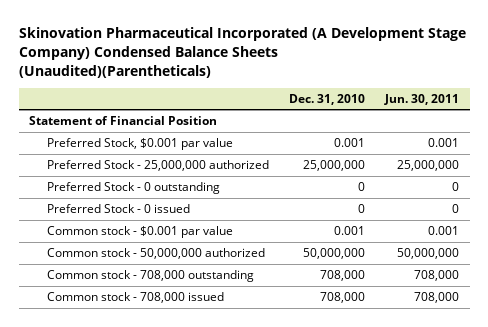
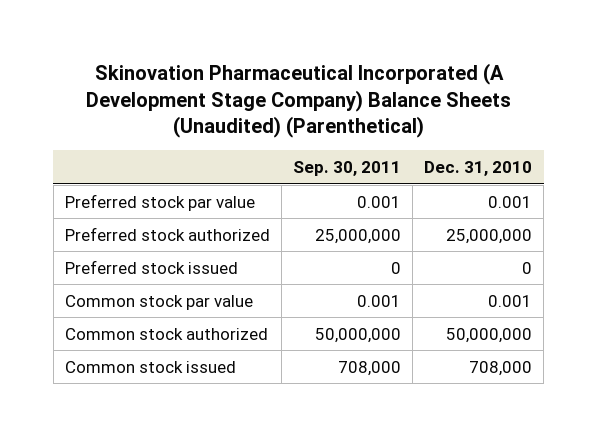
[18,26,466,78] Skinovation Pharmaceutical Incorporated (A Development Stage Company) Condensed Balance Sheets (Unaudited)(Parentheticals) -> [85,62,511,139] Skinovation Pharmaceutical Incorporated (A Development Stage Company) Balance Sheets (Unaudited) (Parenthetical)
[384,93,460,105] Jun. 30, 2011 -> none
none -> [293,161,402,177] Sep. 30, 2011
[29,116,218,126] Statement of Financial Position -> none
[46,182,220,195] Preferred Stock - 0 outstanding -> none
[46,270,254,283] Common stock - 708,000 outstanding -> none
[46,138,233,151] Preferred Stock, $0.001 par value -> [64,193,255,211] Preferred stock par value
[46,160,269,172] Preferred Stock - 25,000,000 authorized -> [64,226,270,241] Preferred stock authorized
[46,204,190,214] Preferred Stock - 0 issued -> [64,259,238,274] Preferred stock issued
[46,226,233,239] Common stock - $0.001 par value -> [64,294,253,310] Common stock par value
[46,248,265,260] Common stock - 50,000,000 authorized -> [64,327,268,340] Common stock authorized
[46,292,224,304] Common stock - 708,000 issued -> [64,360,236,373] Common stock issued

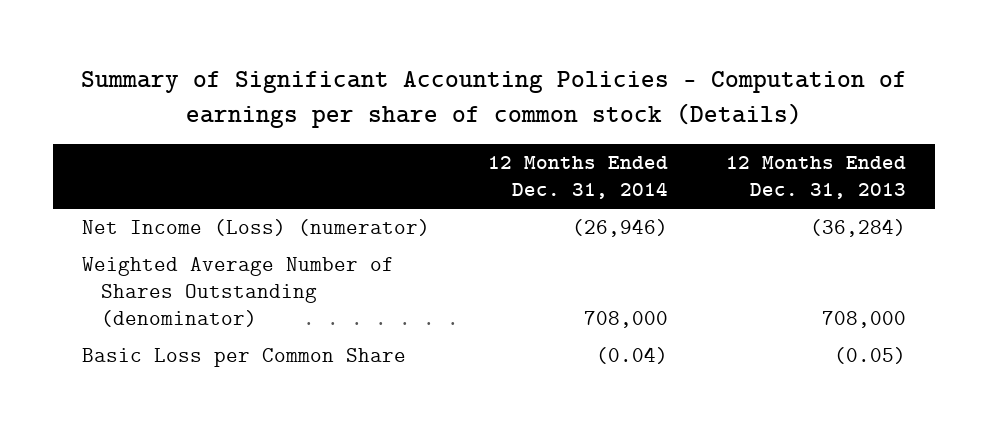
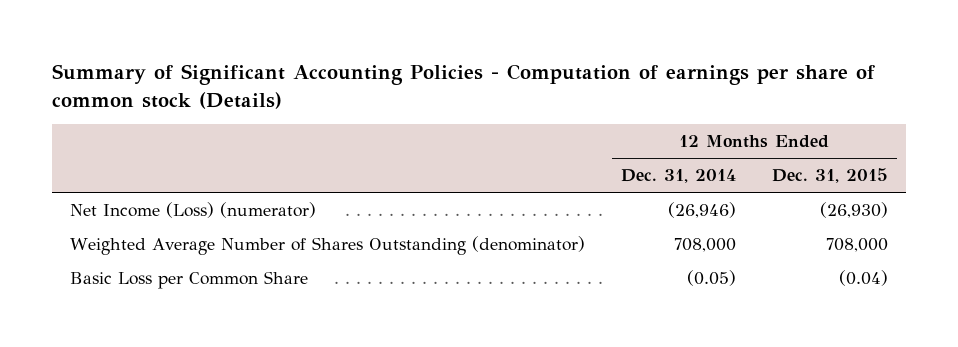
[725,156,906,200] 12 Months Ended Dec. 31, 2013 -> none
none -> [772,168,889,184] Dec. 31, 2015
[595,347,668,365] (0.04) -> [686,270,736,287] (0.05)

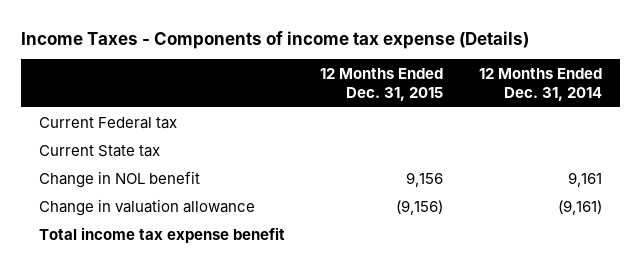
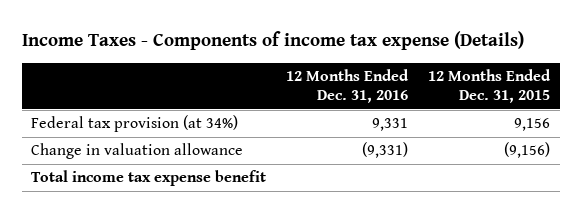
[478,67,602,102] 12 Months Ended Dec. 31, 2014 -> none
none -> [286,69,410,104] 12 Months Ended Dec. 31, 2016
[39,116,178,129] Current Federal tax -> none
[39,144,161,157] Current State tax -> none
[39,170,201,188] Change in NOL benefit -> [31,115,239,133] Federal tax provision (at 34%)

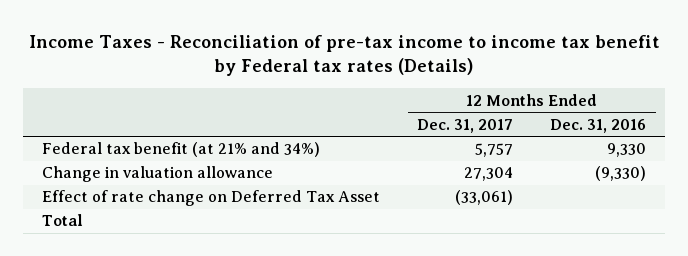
[21,31,524,51] Income Taxes - Components of income tax expense (Details) -> [29,34,661,77] Income Taxes - Reconciliation of pre-tax income to income tax benefit by Federal tax rates (Details)
[427,69,551,104] 12 Months Ended Dec. 31, 2015 -> none
none -> [417,118,514,133] Dec. 31, 2017
[31,115,239,133] Federal tax provision (at 34%) -> [41,142,320,158] Federal tax benefit (at 21% and 34%)
[372,118,409,132] 9,331 -> [607,143,647,158] 9,330
[362,142,409,159] (9,331) -> [595,166,647,182] (9,330)
none -> [41,190,380,207] Effect of rate change on Deferred Tax Asset
[31,170,267,187] Total income tax expense benefit -> [41,214,83,227] Total

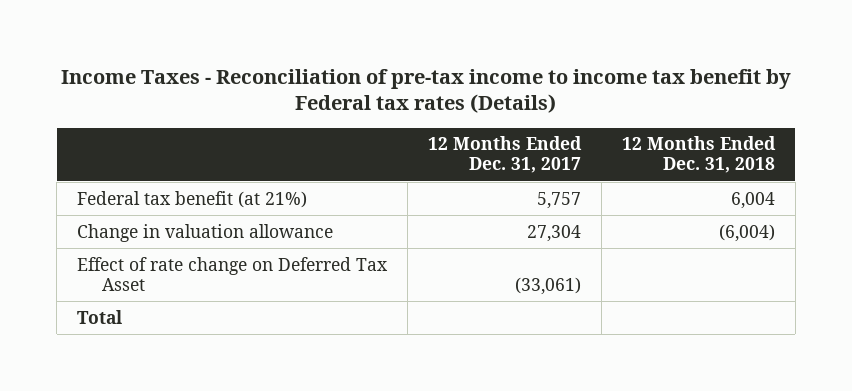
[550,118,647,133] Dec. 31, 2016 -> none
none -> [621,136,776,174] 12 Months Ended Dec. 31, 2018
[41,142,320,158] Federal tax benefit (at 21% and 34%) -> [77,190,308,208] Federal tax benefit (at 21%)

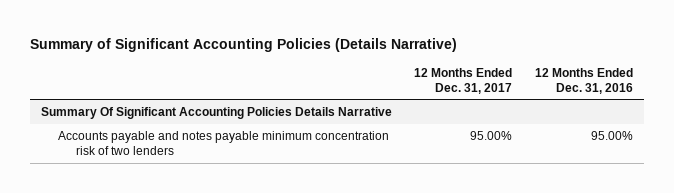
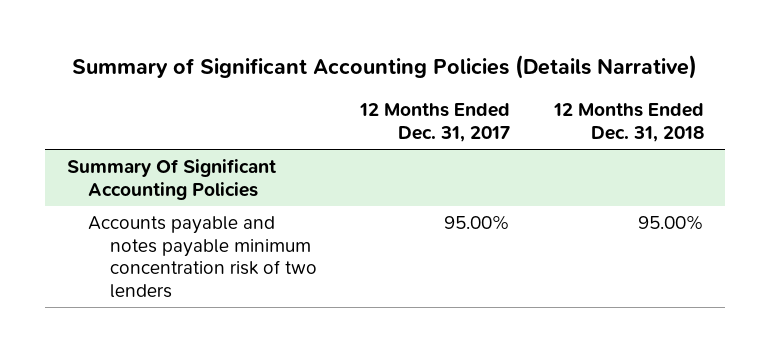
[534,67,633,94] 12 Months Ended Dec. 31, 2016 -> none
none -> [552,103,704,142] 12 Months Ended Dec. 31, 2018
[41,107,393,120] Summary Of Significant Accounting Policies Details Narrative -> [66,159,276,200] Summary Of Significant Accounting Policies

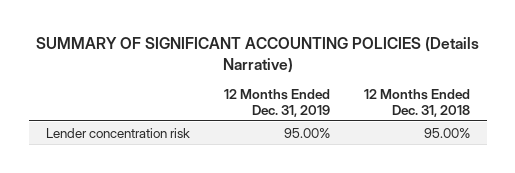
[72,55,698,80] Summary of Significant Accounting Policies (Details Narrative) -> [35,37,479,74] SUMMARY OF SIGNIFICANT ACCOUNTING POLICIES (Details Narrative)
[359,103,511,142] 12 Months Ended Dec. 31, 2017 -> none
none -> [223,89,330,117] 12 Months Ended Dec. 31, 2019
[66,159,276,200] Summary Of Significant Accounting Policies -> none
[88,216,317,299] Accounts payable and notes payable minimum concentration risk of two lenders -> [45,127,190,138] Lender concentration risk

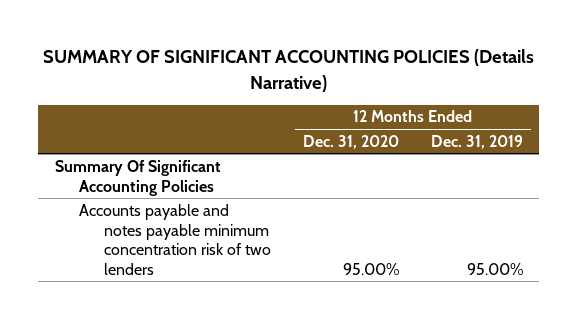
[363,89,470,117] 12 Months Ended Dec. 31, 2018 -> none
none -> [303,134,400,149] Dec. 31, 2020
none -> [54,159,221,196] Summary Of Significant Accounting Policies
[45,127,190,138] Lender concentration risk -> [79,203,271,275] Accounts payable and notes payable minimum concentration risk of two lenders

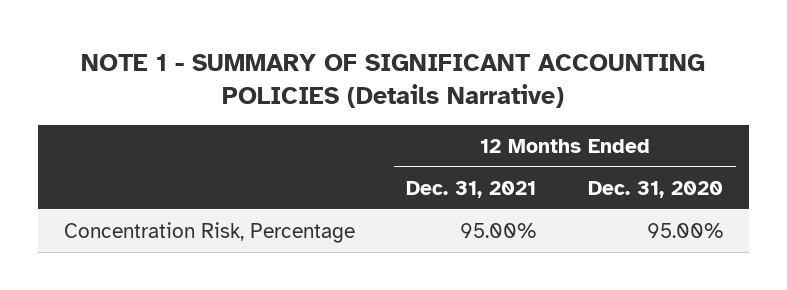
[42,49,534,92] SUMMARY OF SIGNIFICANT ACCOUNTING POLICIES (Details Narrative) -> [81,54,706,108] NOTE 1 - SUMMARY OF SIGNIFICANT ACCOUNTING POLICIES (Details Narrative)
[431,134,524,149] Dec. 31, 2019 -> none
none -> [406,180,537,198] Dec. 31, 2021
[54,159,221,196] Summary Of Significant Accounting Policies -> none
[79,203,271,275] Accounts payable and notes payable minimum concentration risk of two lenders -> [63,222,355,244] Concentration Risk, Percentage

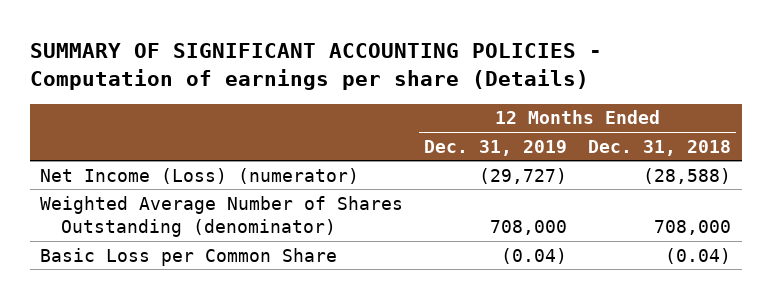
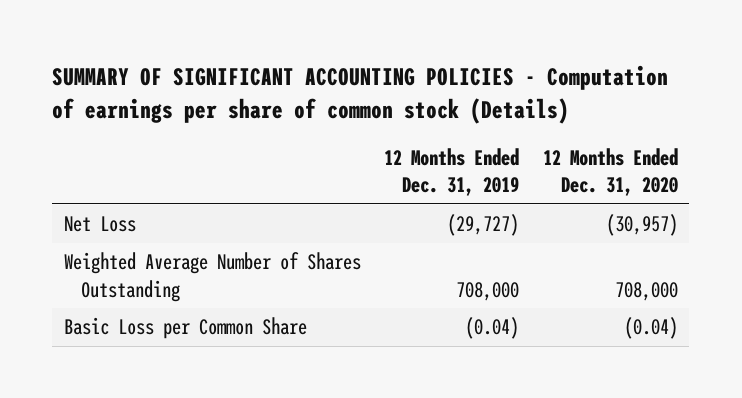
[30,42,603,90] SUMMARY OF SIGNIFICANT ACCOUNTING POLICIES - Computation of earnings per share (Details) -> [52,64,669,124] SUMMARY OF SIGNIFICANT ACCOUNTING POLICIES - Computation of earnings per share of common stock (Details)
[588,139,732,156] Dec. 31, 2018 -> none
none -> [542,147,678,197] 12 Months Ended Dec. 31, 2020
[40,167,360,184] Net Income (Loss) (numerator) -> [63,216,136,233] Net Loss
[40,195,404,237] Weighted Average Number of Shares Outstanding (denominator) -> [63,252,361,302] Weighted Average Number of Shares Outstanding

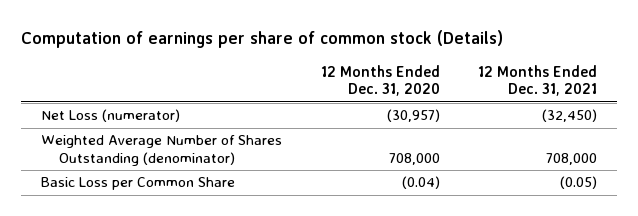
[52,64,669,124] SUMMARY OF SIGNIFICANT ACCOUNTING POLICIES - Computation of earnings per share of common stock (Details) -> [21,30,504,49] Computation of earnings per share of common stock (Details)
[384,147,520,197] 12 Months Ended Dec. 31, 2019 -> none
none -> [478,64,598,97] 12 Months Ended Dec. 31, 2021
[63,216,136,233] Net Loss -> [40,109,180,123] Net Loss (numerator)
[63,252,361,302] Weighted Average Number of Shares Outstanding -> [40,135,282,167] Weighted Average Number of Shares Outstanding (denominator)

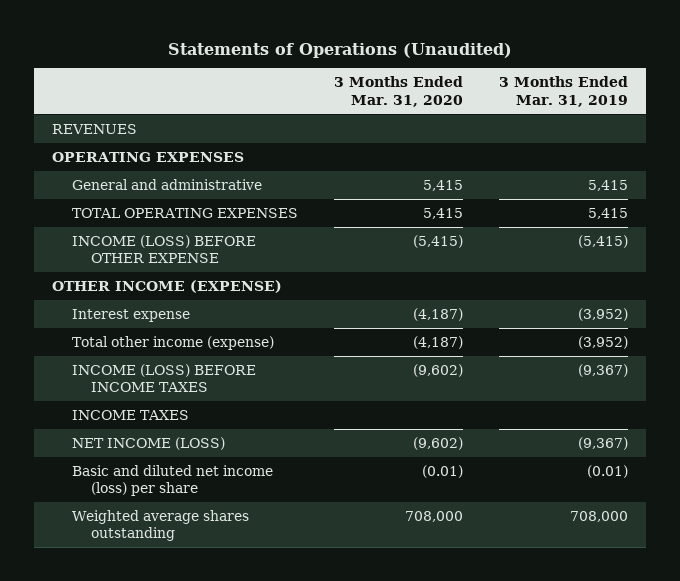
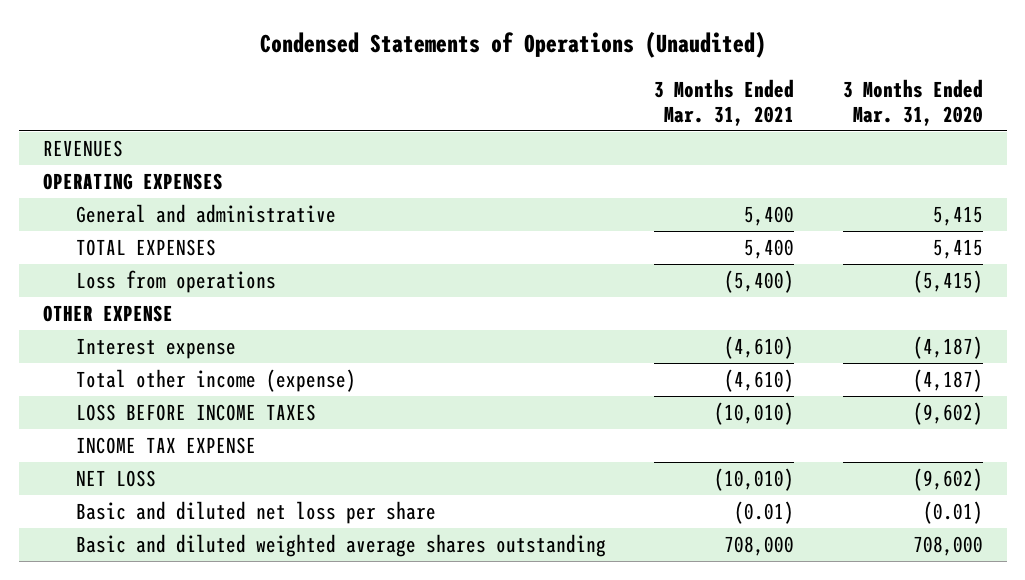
[167,42,512,58] Statements of Operations (Unaudited) -> [259,30,766,58] Condensed Statements of Operations (Unaudited)
[498,76,628,107] 3 Months Ended Mar. 31, 2019 -> none
none -> [654,79,795,126] 3 Months Ended Mar. 31, 2021
[71,207,298,218] TOTAL OPERATING EXPENSES -> [75,238,216,256] TOTAL EXPENSES
[71,234,256,264] INCOME (LOSS) BEFORE OTHER EXPENSE -> [75,269,276,293] Loss from operations
[51,279,282,293] OTHER INCOME (EXPENSE) -> [42,304,173,322] OTHER EXPENSE
[71,363,256,393] INCOME (LOSS) BEFORE INCOME TAXES -> [75,403,316,421] LOSS BEFORE INCOME TAXES
[71,409,189,420] INCOME TAXES -> [75,436,256,454] INCOME TAX EXPENSE
[71,436,225,450] NET INCOME (LOSS) -> [75,469,156,487] NET LOSS
[71,464,273,497] Basic and diluted net income (loss) per share -> [75,500,436,524] Basic and diluted net loss per share
[71,509,249,542] Weighted average shares outstanding -> [75,533,606,557] Basic and diluted weighted average shares outstanding

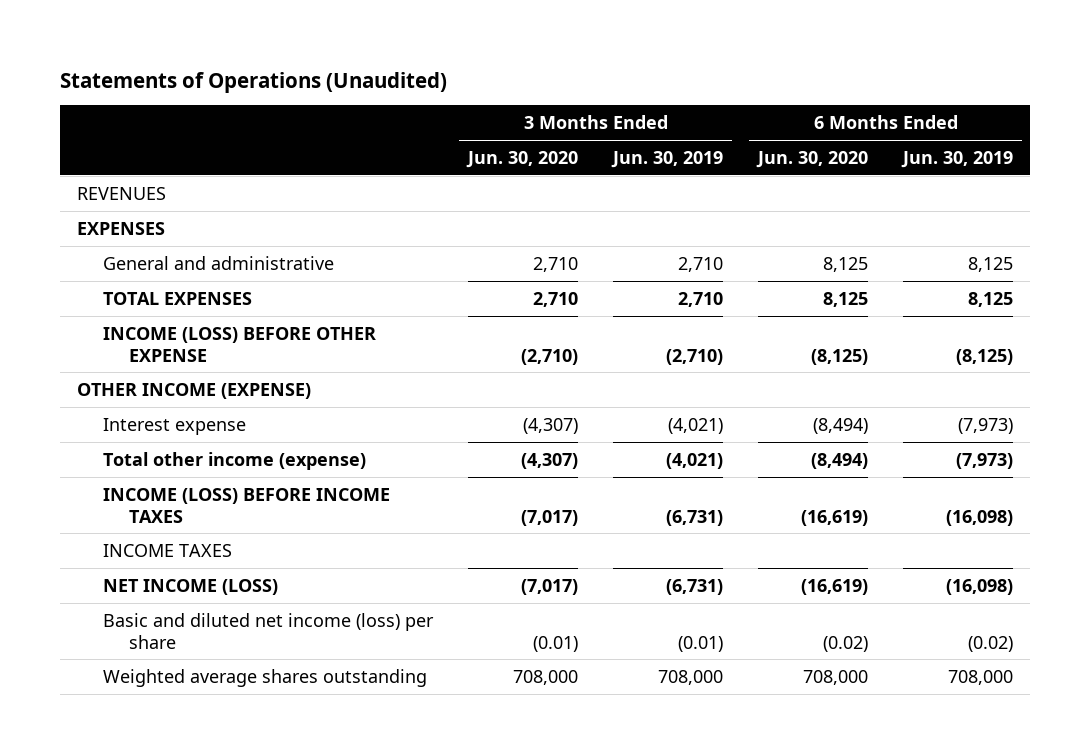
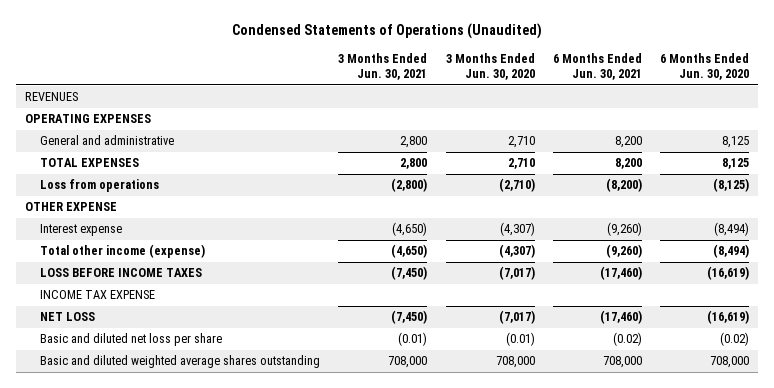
[59,71,447,93] Statements of Operations (Unaudited) -> [232,23,543,40] Condensed Statements of Operations (Unaudited)
[611,150,724,168] Jun. 30, 2019 -> none
[901,150,1014,168] Jun. 30, 2019 -> none
none -> [338,52,428,80] 3 Months Ended Jun. 30, 2021
none -> [552,52,642,80] 6 Months Ended Jun. 30, 2021
[77,221,166,235] EXPENSES -> [25,114,152,124] OPERATING EXPENSES
[103,326,377,362] INCOME (LOSS) BEFORE OTHER EXPENSE -> [40,179,160,193] Loss from operations
[77,382,312,399] OTHER INCOME (EXPENSE) -> [25,202,118,212] OTHER EXPENSE
[103,487,391,523] INCOME (LOSS) BEFORE INCOME TAXES -> [40,268,203,278] LOSS BEFORE INCOME TAXES
[103,543,233,557] INCOME TAXES -> [40,290,156,300] INCOME TAX EXPENSE
[103,578,279,595] NET INCOME (LOSS) -> [40,312,96,322] NET LOSS
[103,612,435,649] Basic and diluted net income (loss) per share -> [40,333,223,347] Basic and diluted net loss per share
[103,668,428,687] Weighted average shares outstanding -> [40,355,321,369] Basic and diluted weighted average shares outstanding

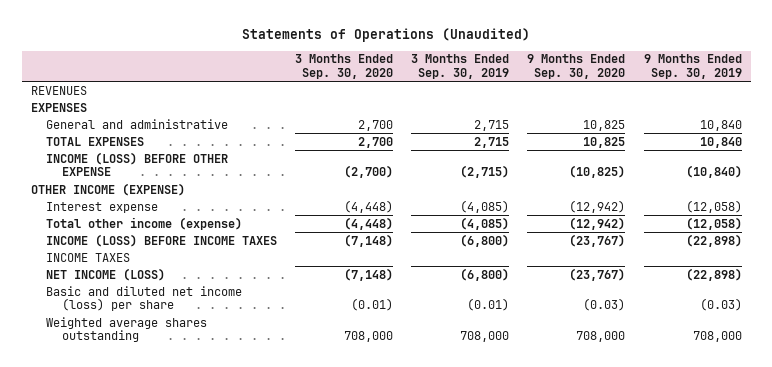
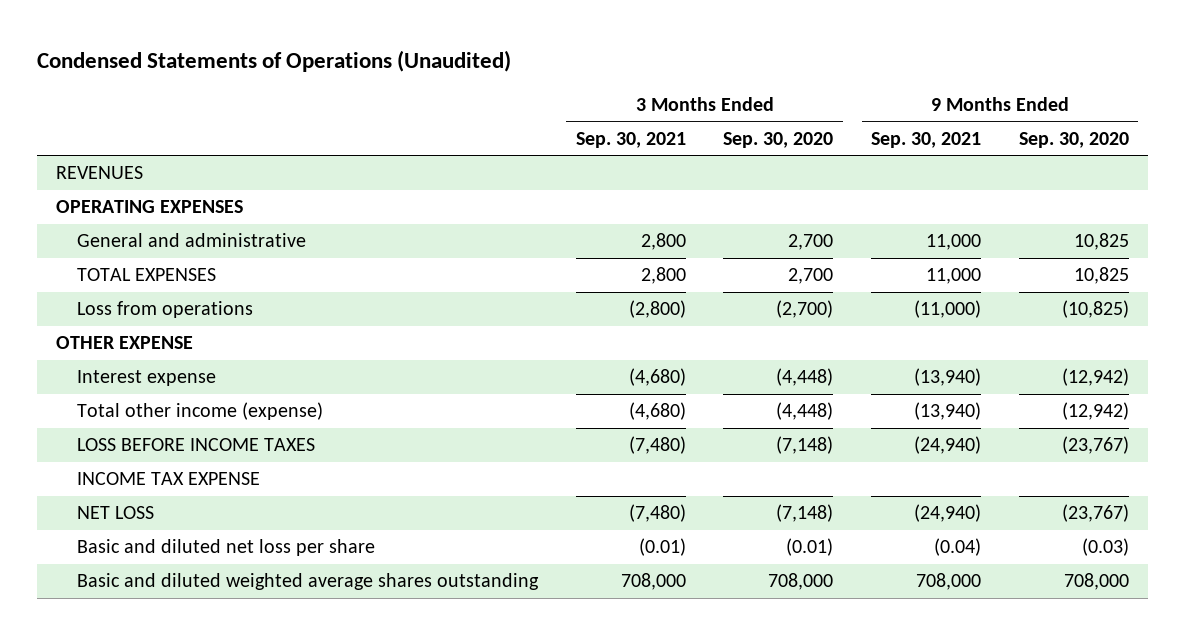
[242,28,531,43] Statements of Operations (Unaudited) -> [36,49,511,72] Condensed Statements of Operations (Unaudited)
[411,54,510,79] 3 Months Ended Sep. 30, 2019 -> none
[643,54,742,79] 9 Months Ended Sep. 30, 2019 -> none
none -> [575,131,686,148] Sep. 30, 2021
none -> [871,131,982,148] Sep. 30, 2021
[30,102,87,112] EXPENSES -> [55,200,243,214] OPERATING EXPENSES
[46,151,229,177] INCOME (LOSS) BEFORE OTHER EXPENSE -> [77,301,254,319] Loss from operations
[30,182,185,196] OTHER INCOME (EXPENSE) -> [55,336,193,350] OTHER EXPENSE
[46,233,278,247] INCOME (LOSS) BEFORE INCOME TAXES -> [77,438,316,452] LOSS BEFORE INCOME TAXES
[46,252,131,262] INCOME TAXES -> [77,472,261,486] INCOME TAX EXPENSE
[46,267,166,281] NET INCOME (LOSS) -> [77,506,155,520] NET LOSS
[46,285,243,312] Basic and diluted net income (loss) per share -> [77,539,376,557] Basic and diluted net loss per share
[46,316,208,343] Weighted average shares outstanding -> [77,573,540,591] Basic and diluted weighted average shares outstanding

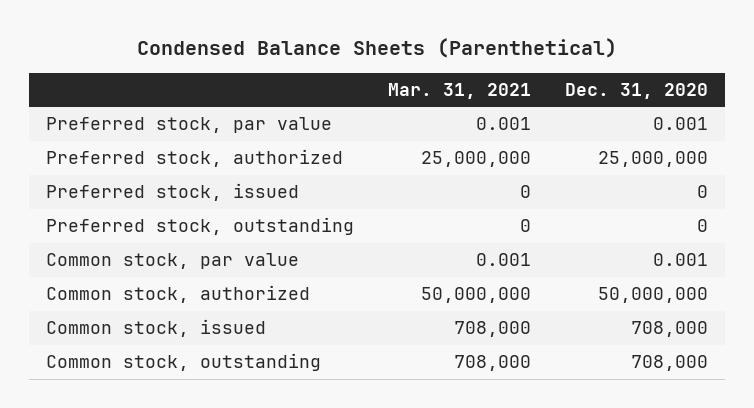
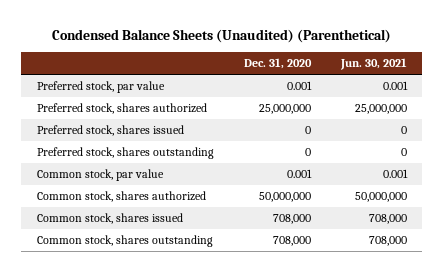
[136,38,617,59] Condensed Balance Sheets (Parenthetical) -> [51,29,391,44] Condensed Balance Sheets (Unaudited) (Parenthetical)
[387,82,531,99] Mar. 31, 2021 -> none
none -> [340,58,408,71] Jun. 30, 2021
[45,149,343,168] Preferred stock, authorized -> [36,103,207,115] Preferred stock, shares authorized
[45,183,299,202] Preferred stock, issued -> [36,125,184,137] Preferred stock, shares issued
[45,217,354,236] Preferred stock, outstanding -> [36,147,214,160] Preferred stock, shares outstanding
[45,285,310,304] Common stock, authorized -> [36,191,206,203] Common stock, shares authorized
[45,319,266,338] Common stock, issued -> [36,213,183,225] Common stock, shares issued
[45,353,321,372] Common stock, outstanding -> [36,235,213,248] Common stock, shares outstanding

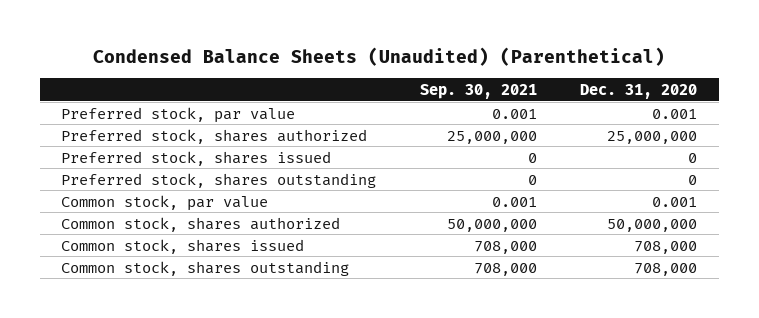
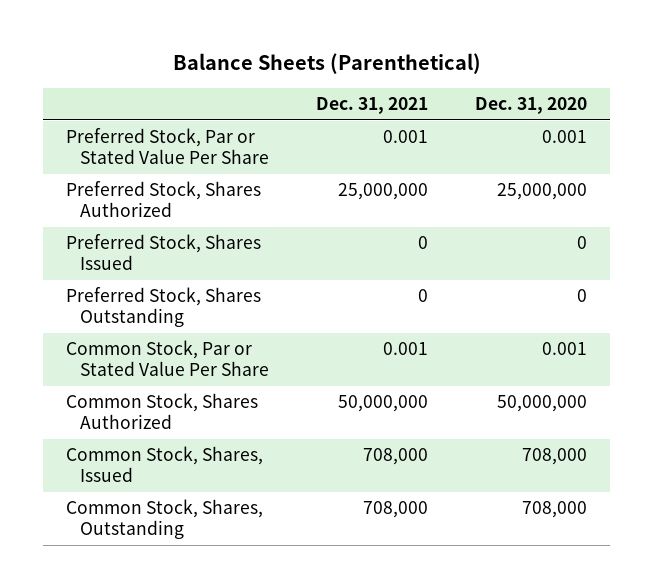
[93,47,666,67] Condensed Balance Sheets (Unaudited) (Parenthetical) -> [172,53,481,75] Balance Sheets (Parenthetical)
[419,83,537,99] Sep. 30, 2021 -> none
none -> [316,97,429,115] Dec. 31, 2021
[61,106,296,123] Preferred stock, par value -> [66,128,270,165] Preferred Stock, Par or Stated Value Per Share
[61,128,368,144] Preferred stock, shares authorized -> [66,181,262,218] Preferred Stock, Shares Authorized
[61,150,332,166] Preferred stock, shares issued -> [66,234,262,271] Preferred Stock, Shares Issued
[61,172,377,188] Preferred stock, shares outstanding -> [66,287,262,328] Preferred Stock, Shares Outstanding
[61,194,269,211] Common stock, par value -> [66,340,270,377] Common Stock, Par or Stated Value Per Share
[61,216,341,232] Common stock, shares authorized -> [66,393,259,430] Common Stock, Shares Authorized
[61,238,305,254] Common stock, shares issued -> [66,446,264,483] Common Stock, Shares, Issued
[61,260,350,276] Common stock, shares outstanding -> [66,499,264,540] Common Stock, Shares, Outstanding

